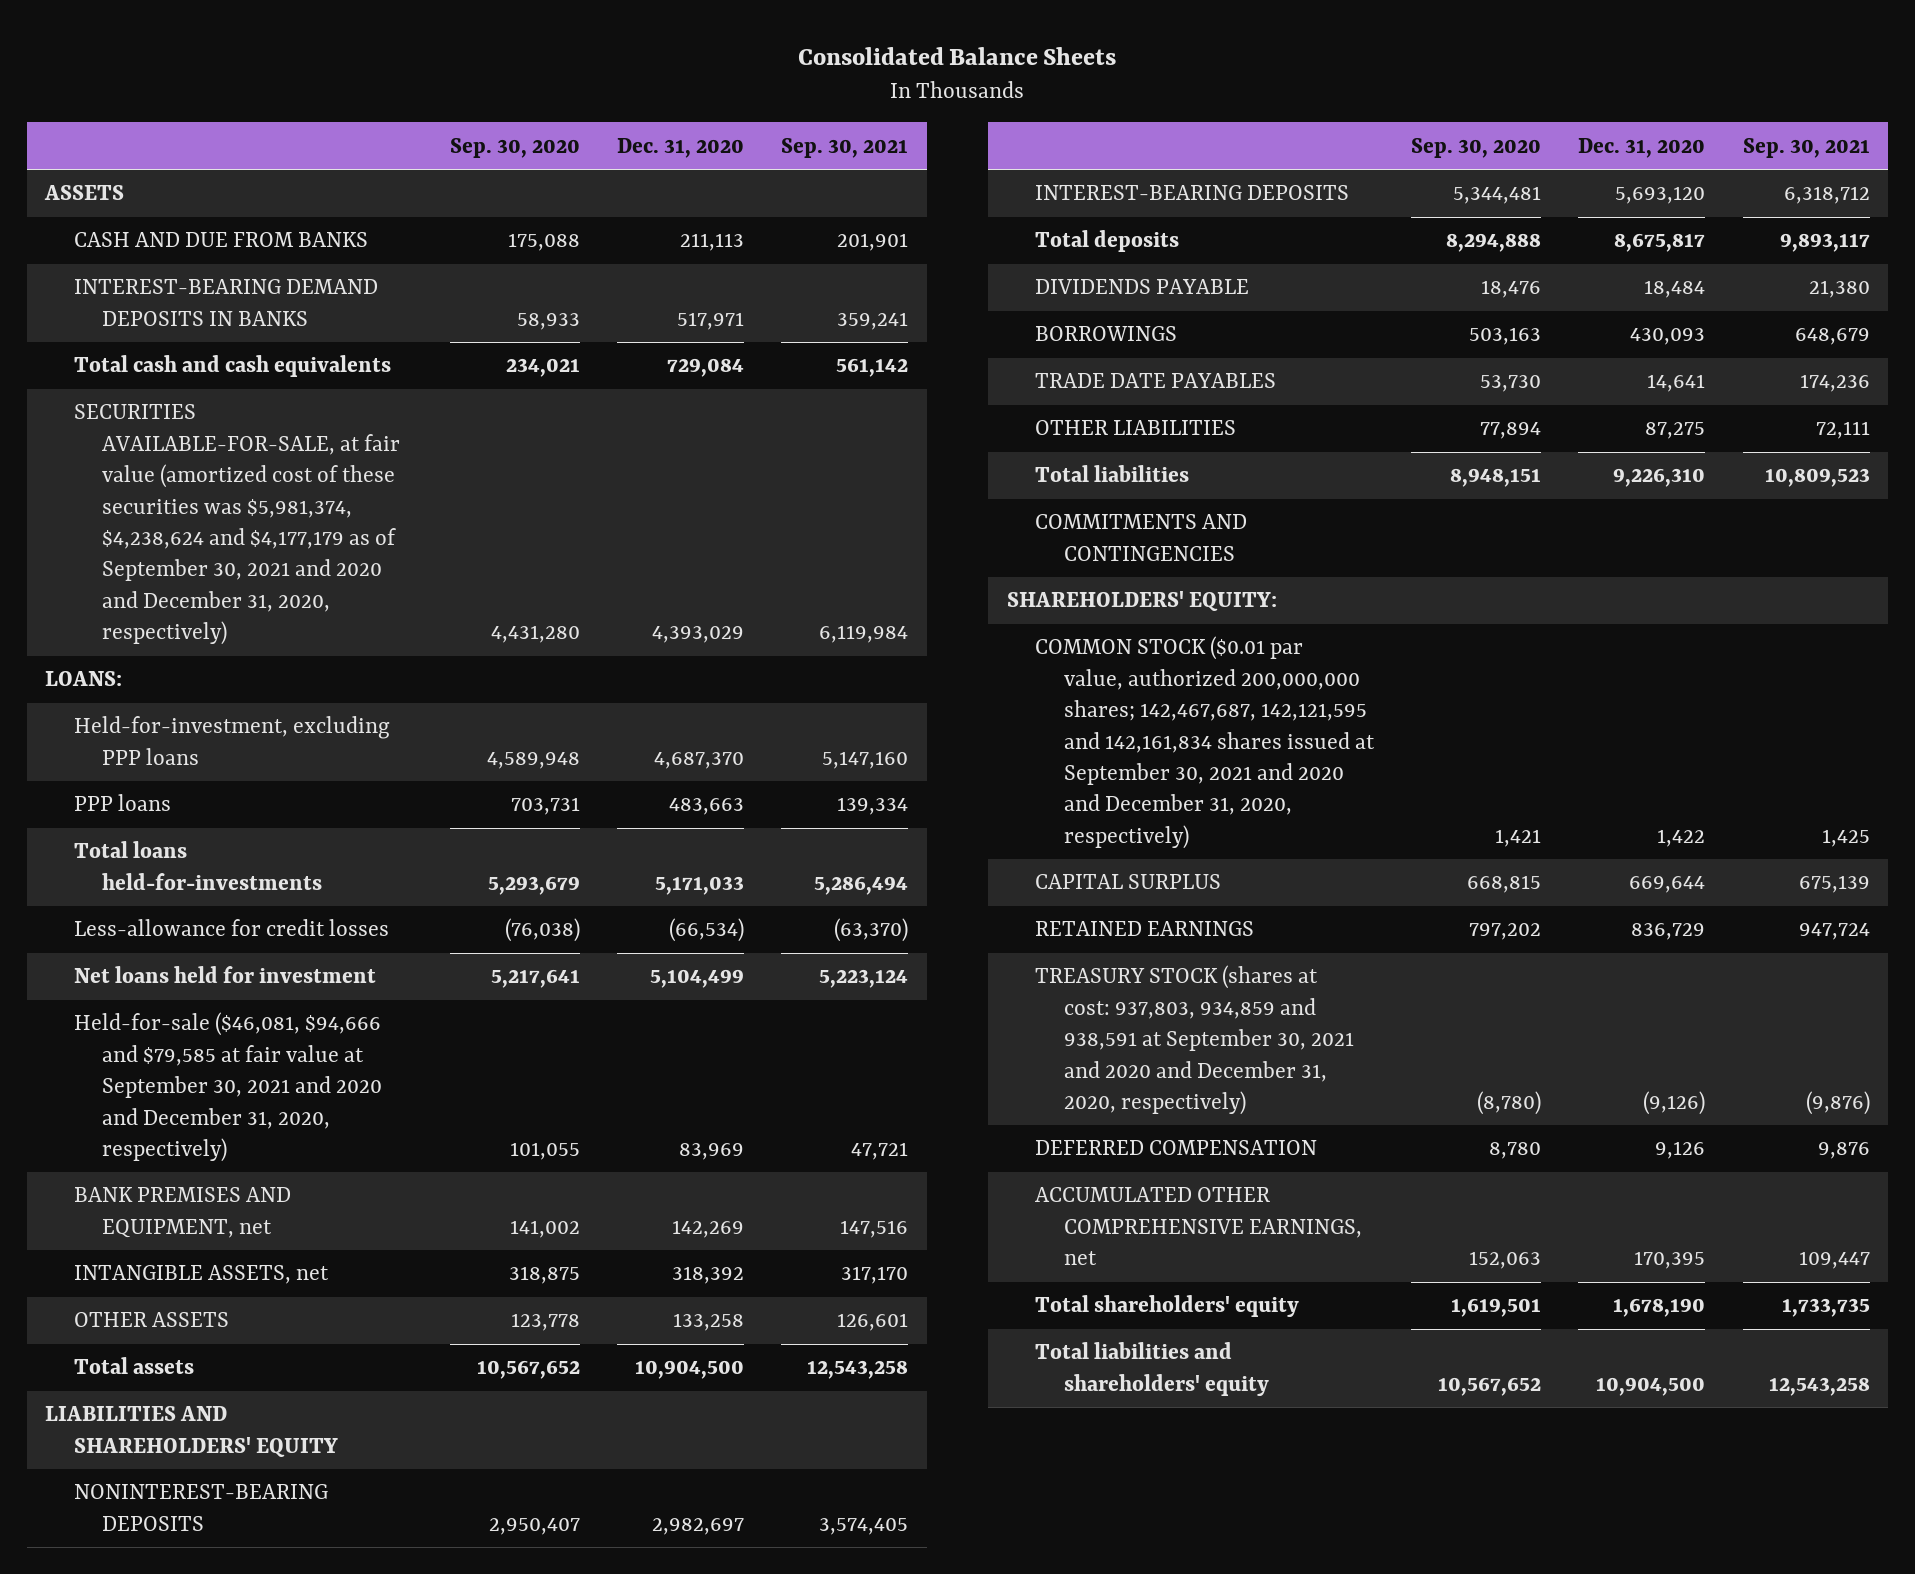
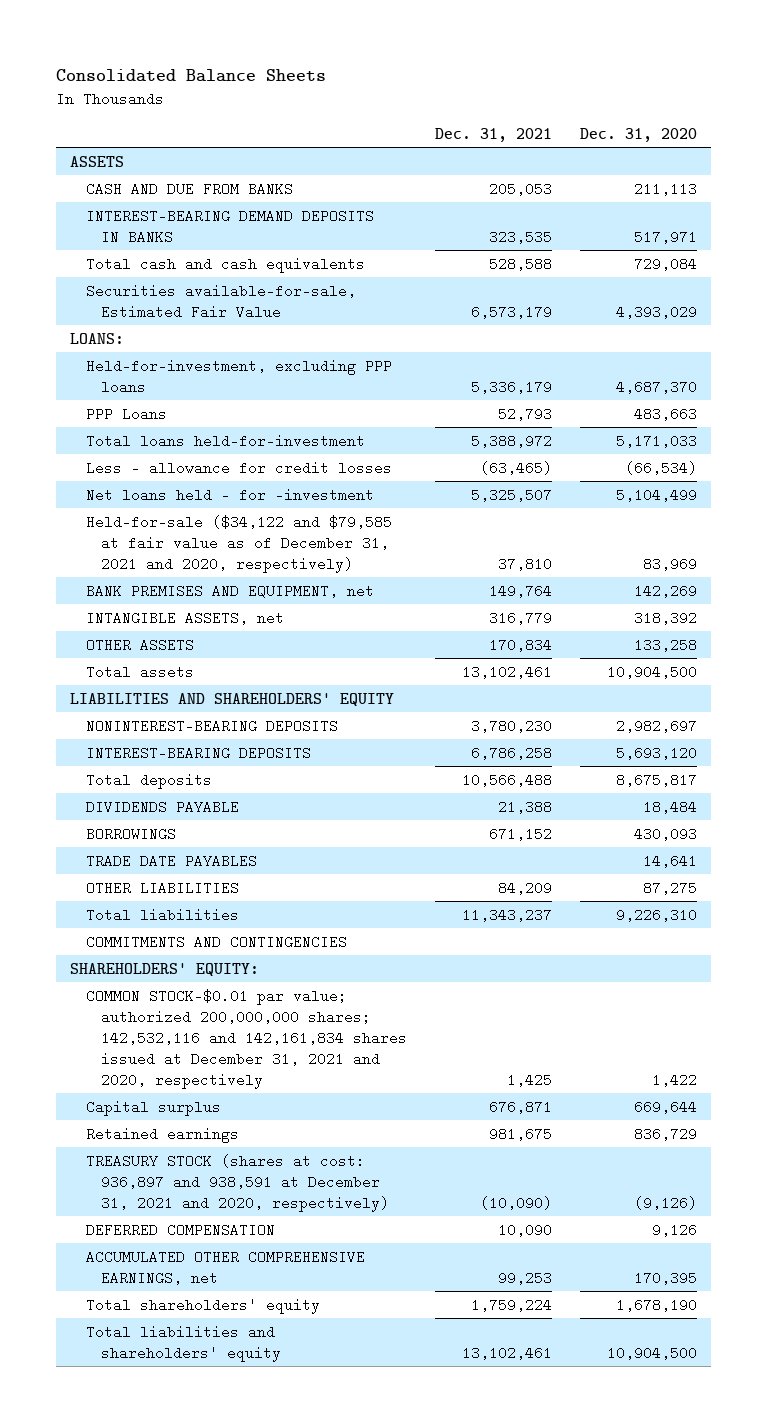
[449,137,580,158] Sep. 30, 2020 -> none
[781,137,909,158] Sep. 30, 2021 -> none
none -> [435,127,553,142] Dec. 31, 2021
[73,404,401,645] SECURITIES AVAILABLE-FOR-SALE, at fair value (amortized cost of these securities was $5,981,374, $4,238,624 and $4,177,179 as of September 30, 2021 and 2020 and December 31, 2020, respectively) -> [85,283,356,319] Securities available-for-sale, Estimated Fair Value
[73,794,171,812] PPP loans -> [85,406,167,421] PPP Loans
[73,841,323,890] Total loans held-for-investments -> [85,433,365,448] Total loans held-for-investment
[73,919,389,937] Less-allowance for credit losses -> [85,460,392,475] Less - allowance for credit losses
[73,966,376,984] Net loans held for investment -> [85,487,374,502] Net loans held - for -investment
[73,1012,383,1162] Held-for-sale ($46,081, $94,666 and $79,585 at fair value at September 30, 2021 and 2020 and December 31, 2020, respectively) -> [85,514,392,573] Held-for-sale ($34,122 and $79,585 at fair value as of December 31, 2021 and 2020, respectively)
[1035,636,1375,849] COMMON STOCK ($0.01 par value, authorized 200,000,000 shares; 142,467,687, 142,121,595 and 142,161,834 shares issued at September 30, 2021 and 2020 and December 31, 2020, respectively) -> [85,988,408,1089] COMMON STOCK-$0.01 par value; authorized 200,000,000 shares; 142,532,116 and 142,161,834 shares issued at December 31, 2021 and 2020, respectively
[1035,874,1222,890] CAPITAL SURPLUS -> [85,1099,221,1116] Capital surplus
[1035,921,1255,937] RETAINED EARNINGS -> [85,1126,239,1143] Retained earnings
[1035,965,1354,1115] TREASURY STOCK (shares at cost: 937,803, 934,859 and 938,591 at September 30, 2021 and 2020 and December 31, 2020, respectively) -> [85,1153,390,1212] TREASURY STOCK (shares at cost: 936,897 and 938,591 at December 31, 2021 and 2020, respectively)

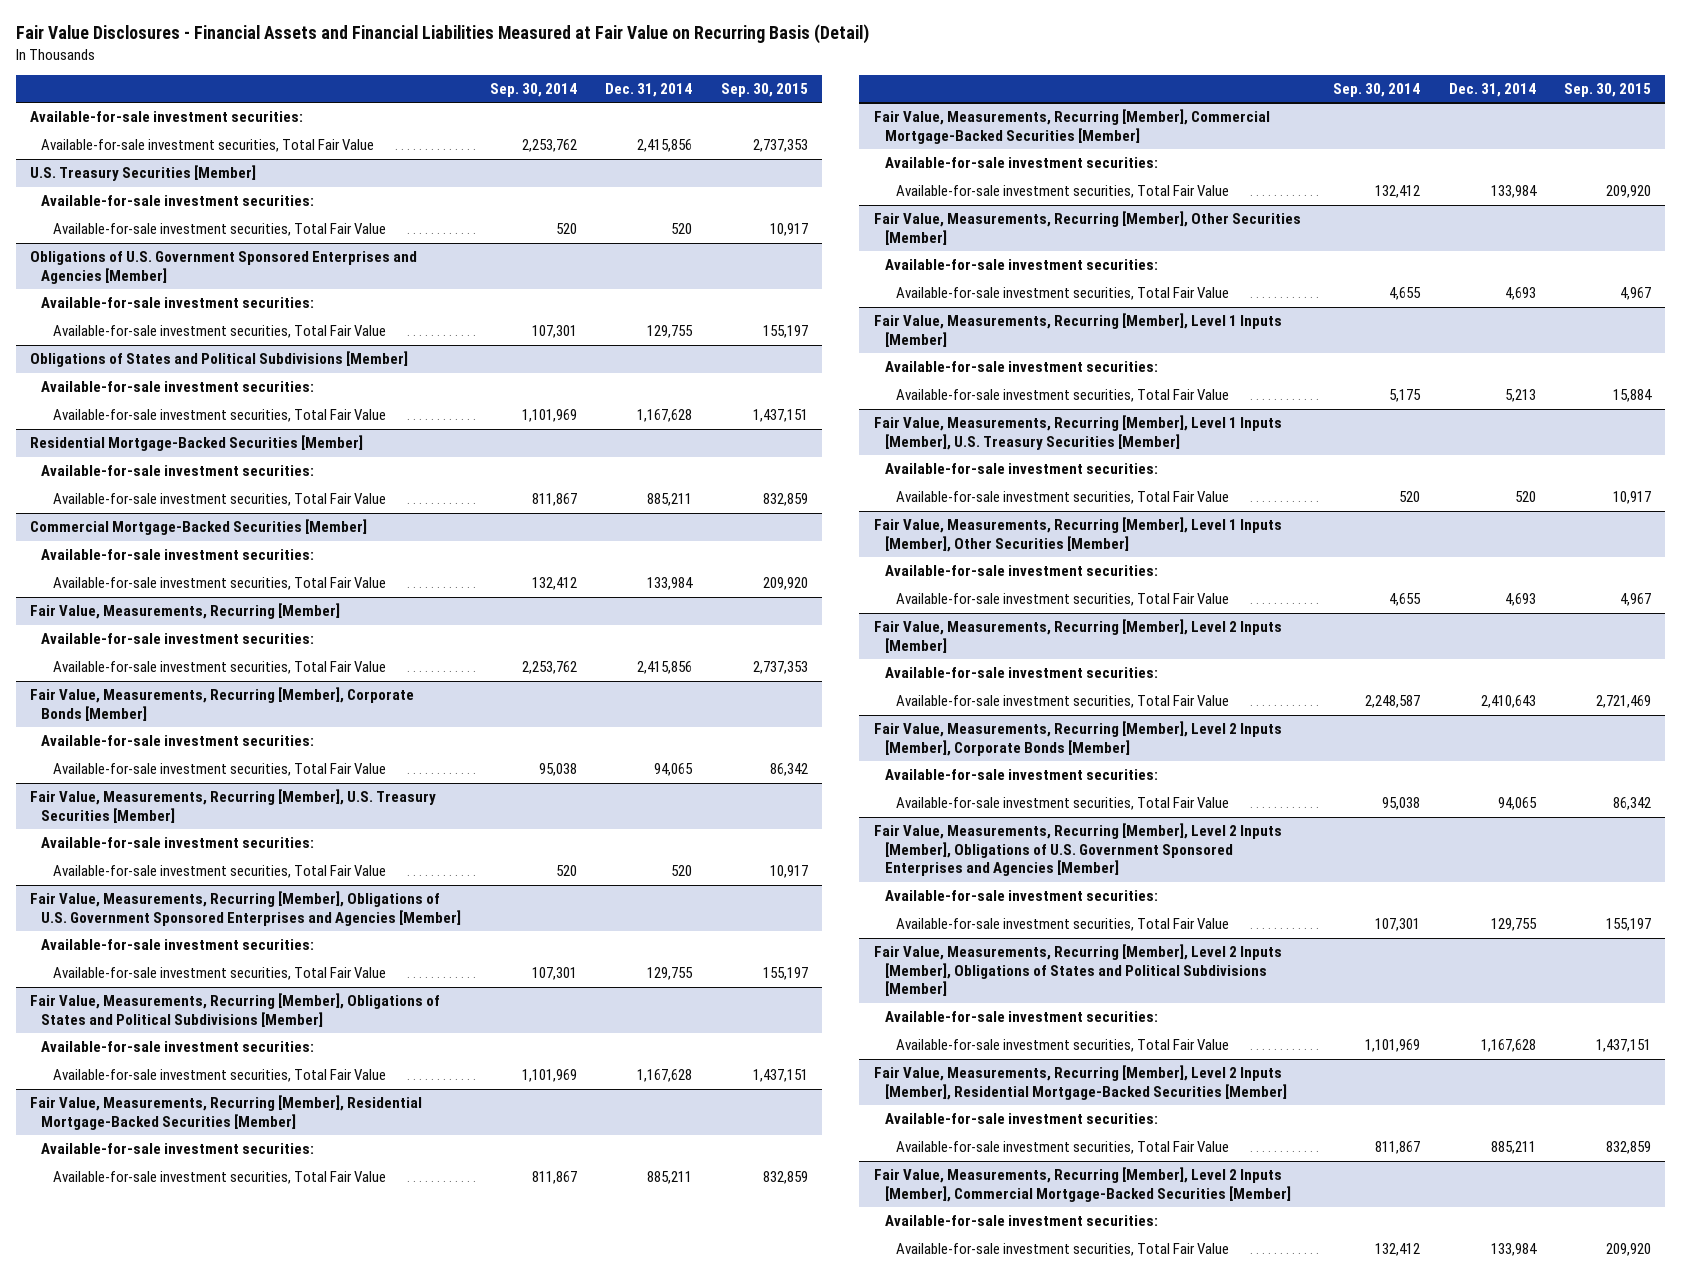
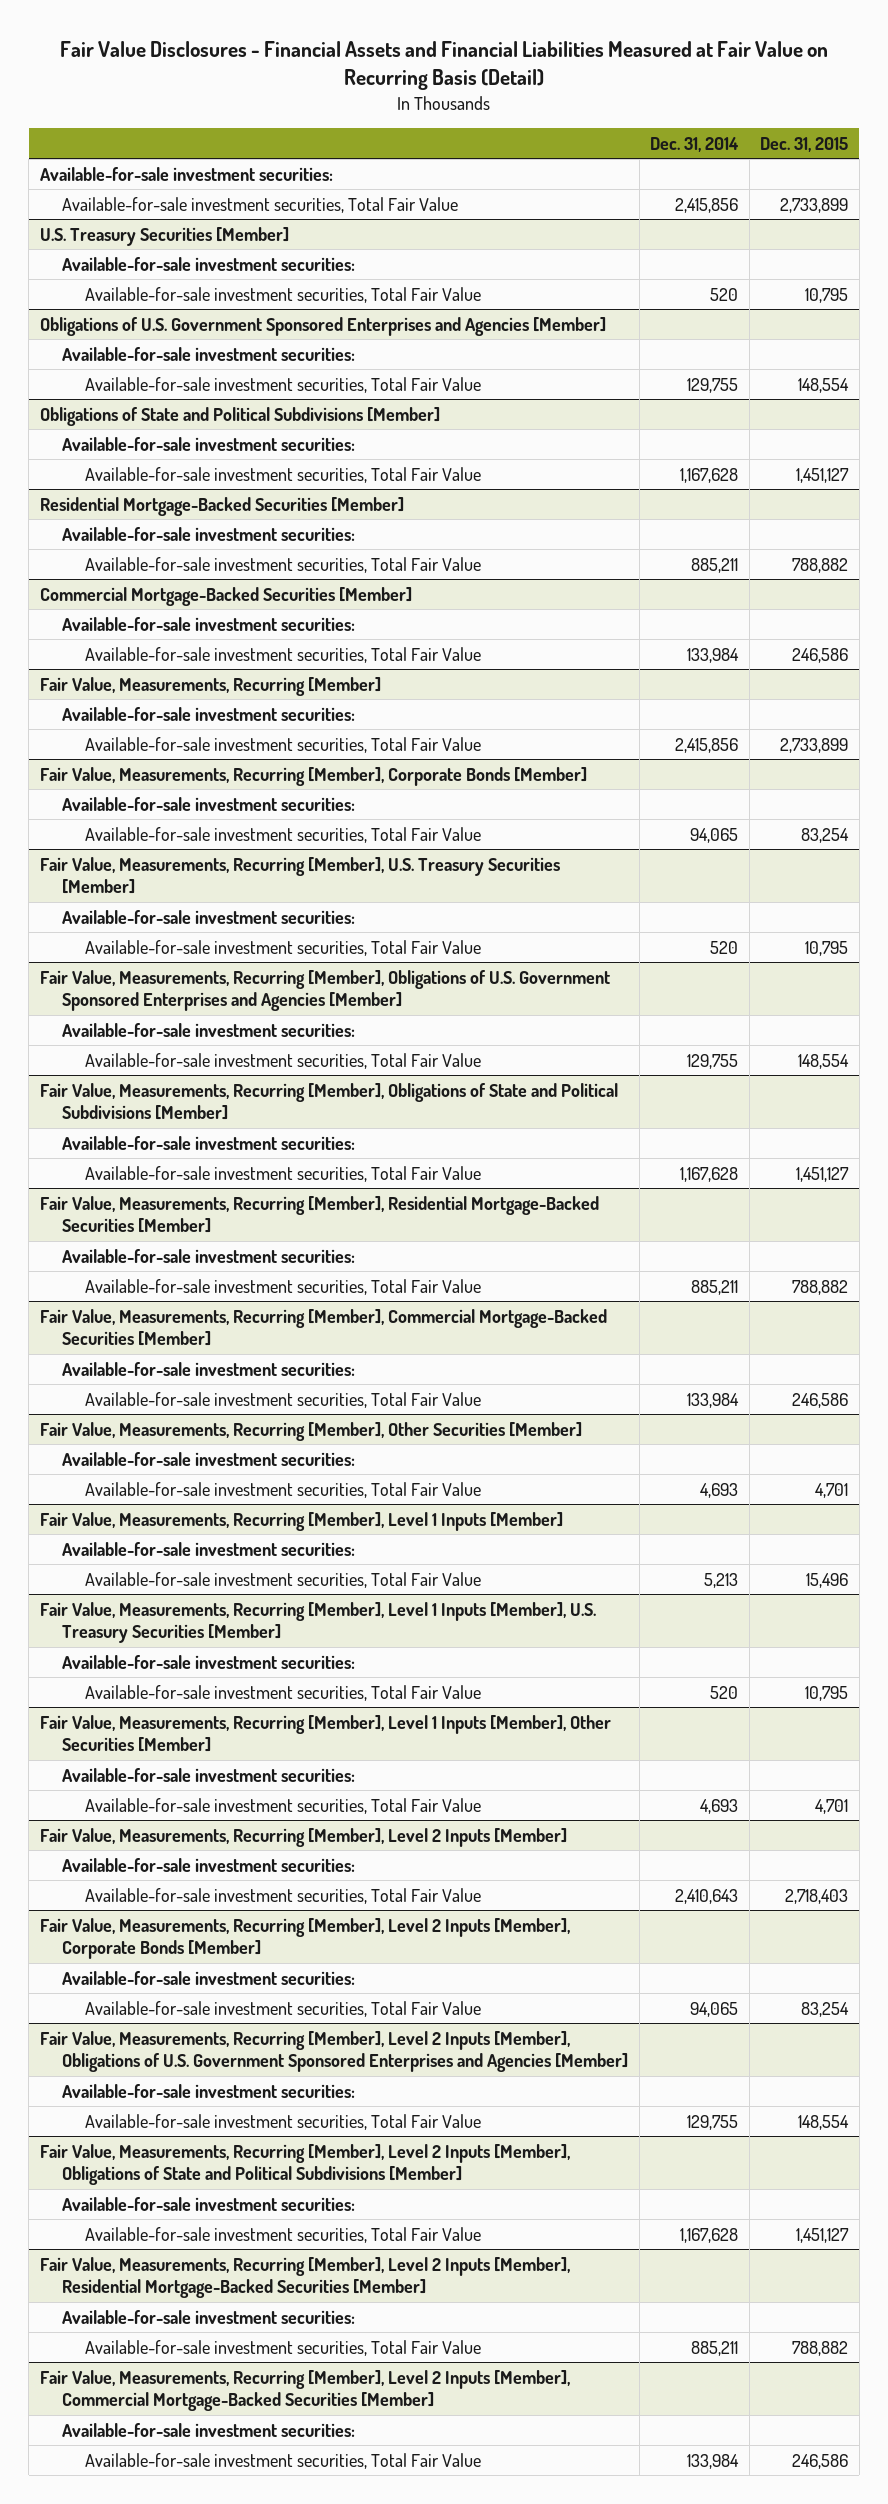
[489,82,577,97] Sep. 30, 2014 -> none
[720,82,808,97] Sep. 30, 2015 -> none
none -> [760,136,849,152] Dec. 31, 2015
[30,351,409,368] Obligations of States and Political Subdivisions [Member] -> [39,406,440,426] Obligations of State and Political Subdivisions [Member]
[30,993,441,1027] Fair Value, Measurements, Recurring [Member], Obligations of States and Political Subdivisions [Member] -> [39,1082,618,1121] Fair Value, Measurements, Recurring [Member], Obligations of State and Political Subdivisions [Member]
[873,944,1282,997] Fair Value, Measurements, Recurring [Member], Level 2 Inputs [Member], Obligations of States and Political Subdivisions [Member] -> [39,2143,570,2186] Fair Value, Measurements, Recurring [Member], Level 2 Inputs [Member], Obligations of State and Political Subdivisions [Member]

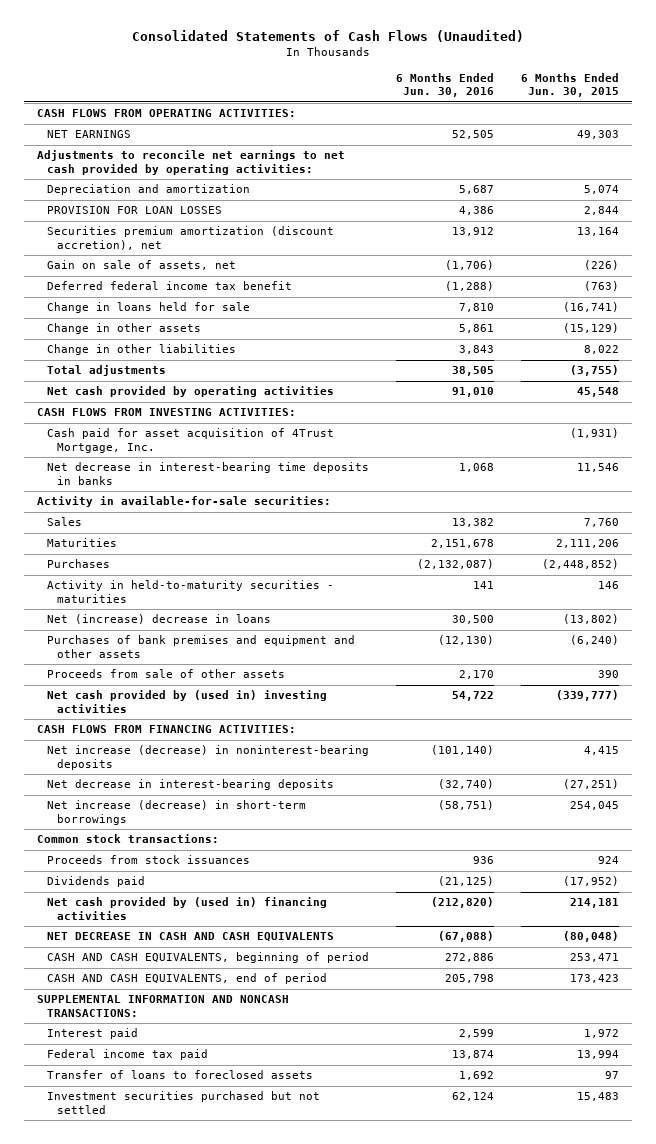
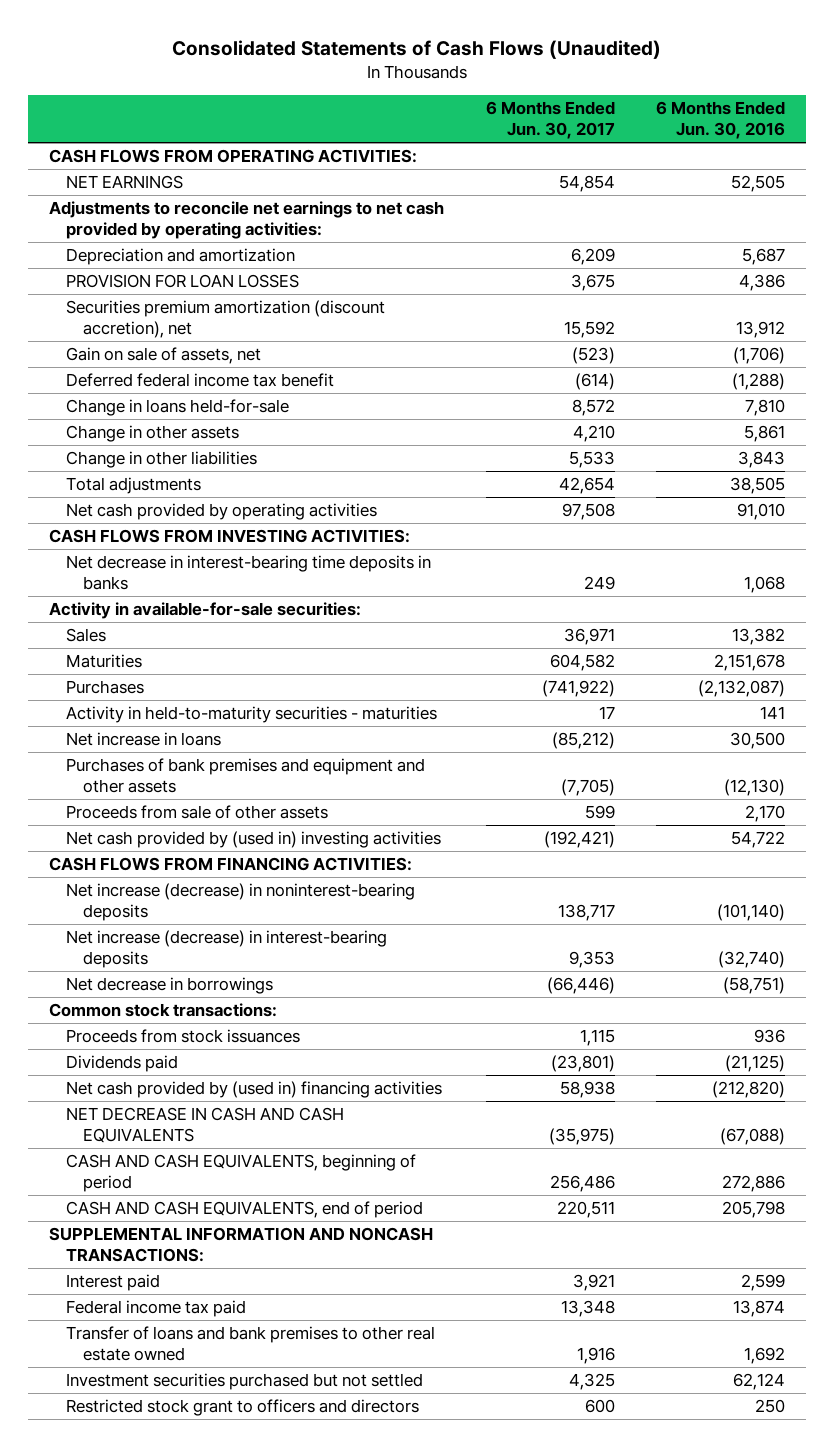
[520,72,619,98] 6 Months Ended Jun. 30, 2015 -> none
none -> [485,101,615,139] 6 Months Ended Jun. 30, 2017
[46,302,250,314] Change in loans held for sale -> [66,399,290,417] Change in loans held-for-sale
[46,428,334,454] Cash paid for asset acquisition of 4Trust Mortgage, Inc. -> none
[46,614,271,625] Net (increase) decrease in loans -> [66,732,222,747] Net increase in loans
[46,779,334,791] Net decrease in interest-bearing deposits -> [66,930,388,969] Net increase (decrease) in interest-bearing deposits
[46,800,306,826] Net increase (decrease) in short-term borrowings -> [66,977,274,995] Net decrease in borrowings
[46,1070,313,1080] Transfer of loans to foreclosed assets -> [66,1326,436,1362] Transfer of loans and bank premises to other real estate owned
none -> [66,1399,420,1417] Restricted stock grant to officers and directors

